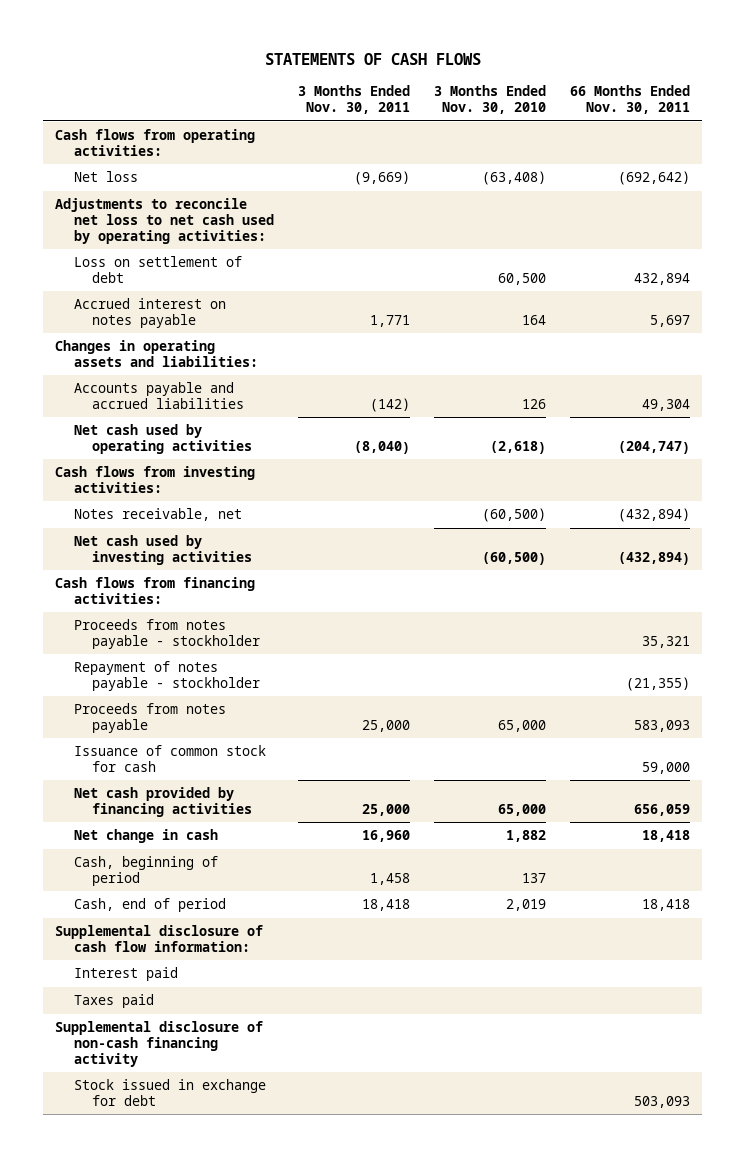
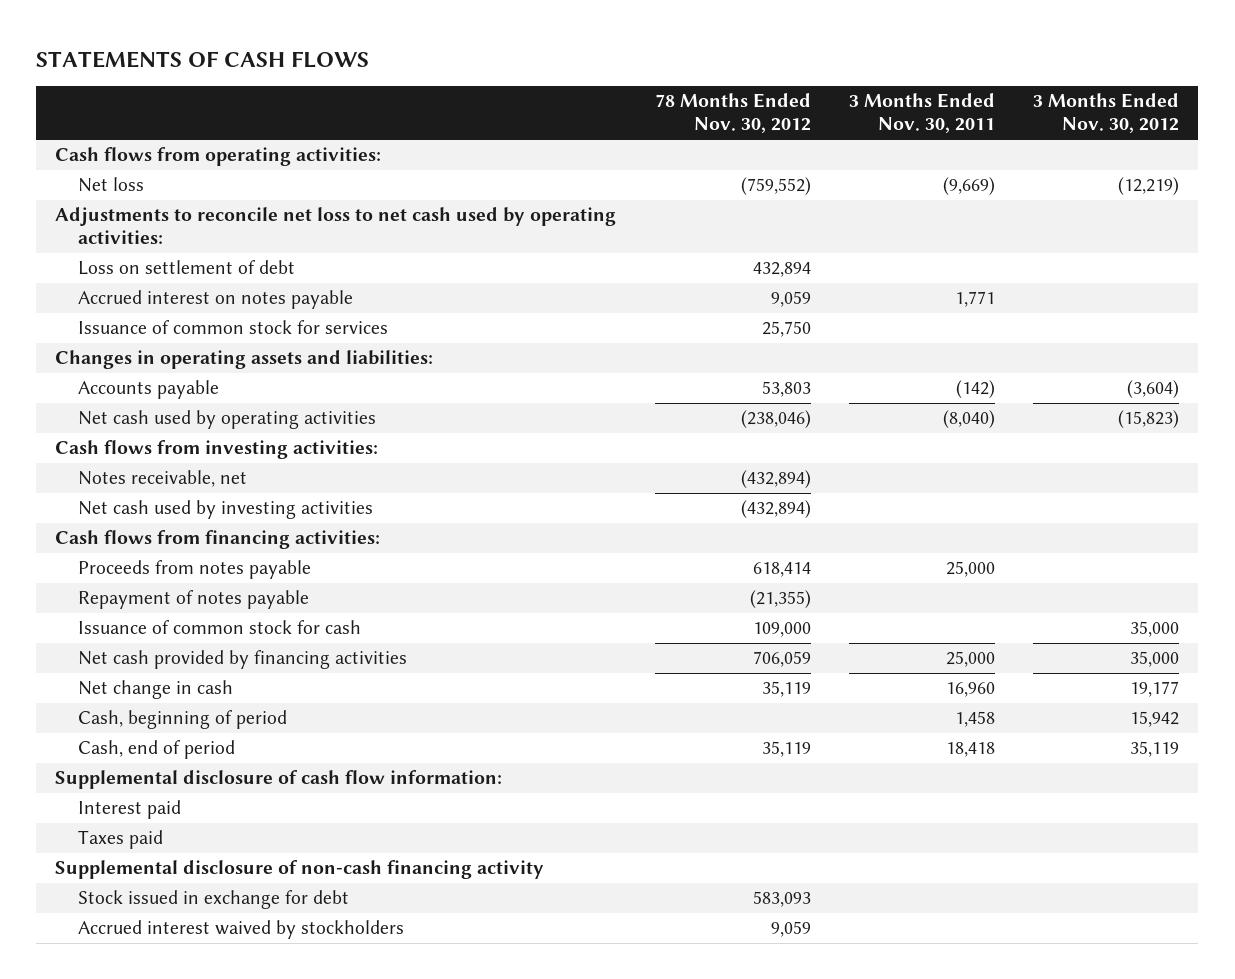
[433,85,546,115] 3 Months Ended Nov. 30, 2010 -> none
[569,85,690,115] 66 Months Ended Nov. 30, 2011 -> none
none -> [654,93,811,134] 78 Months Ended Nov. 30, 2012
none -> [1033,93,1180,134] 3 Months Ended Nov. 30, 2012
none -> [77,320,388,335] Issuance of common stock for services
[73,382,244,410] Accounts payable and accrued liabilities -> [77,380,219,400] Accounts payable
[73,619,260,650] Proceeds from notes payable - stockholder -> none
[73,661,260,692] Repayment of notes payable - stockholder -> none
none -> [77,590,309,610] Repayment of notes payable
none -> [77,920,404,940] Accrued interest waived by stockholders

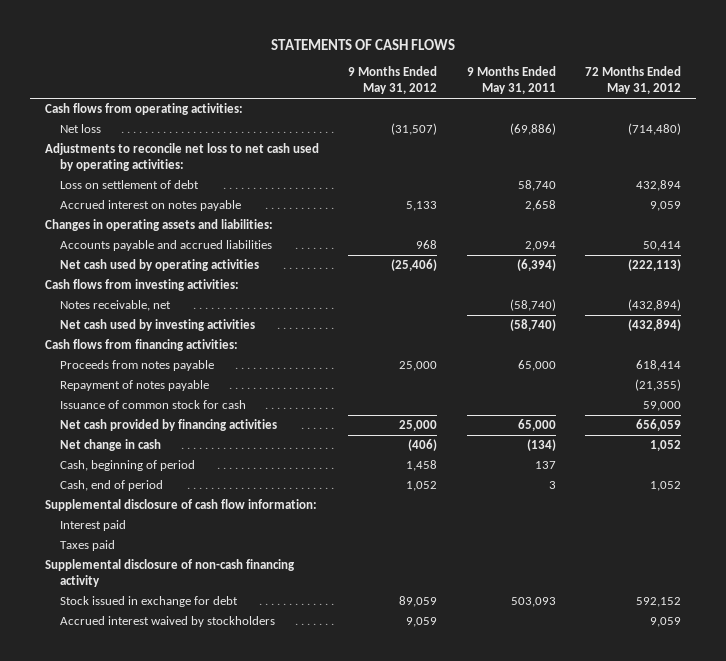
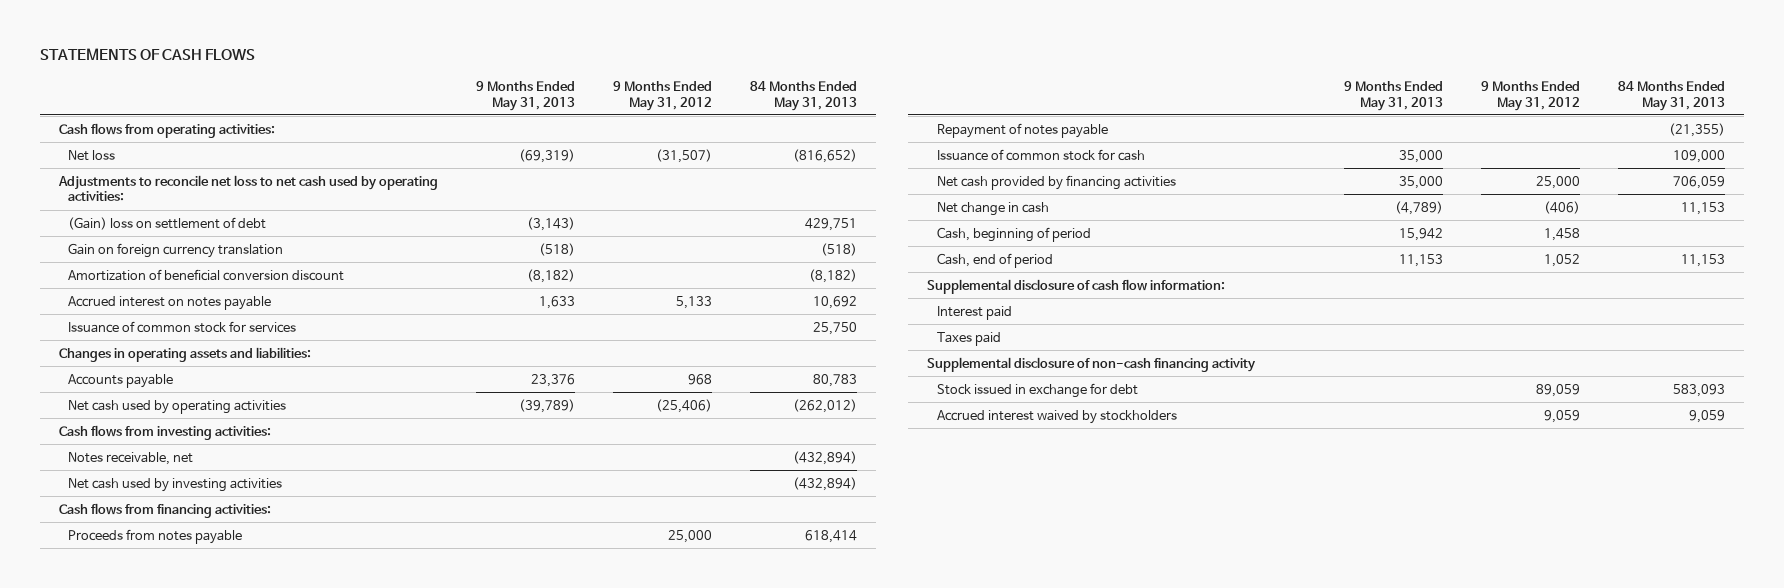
[466,66,556,95] 9 Months Ended May 31, 2011 -> none
[584,66,681,95] 72 Months Ended May 31, 2012 -> none
none -> [475,80,575,111] 9 Months Ended May 31, 2013
none -> [749,80,857,111] 84 Months Ended May 31, 2013
[60,180,200,190] Loss on settlement of debt -> [68,216,267,230] (Gain) loss on settlement of debt
none -> [68,242,284,258] Gain on foreign currency translation
none -> [68,268,345,281] Amortization of beneficial conversion discount
none -> [68,320,297,333] Issuance of common stock for services
[60,240,273,252] Accounts payable and accrued liabilities -> [68,373,174,388] Accounts payable

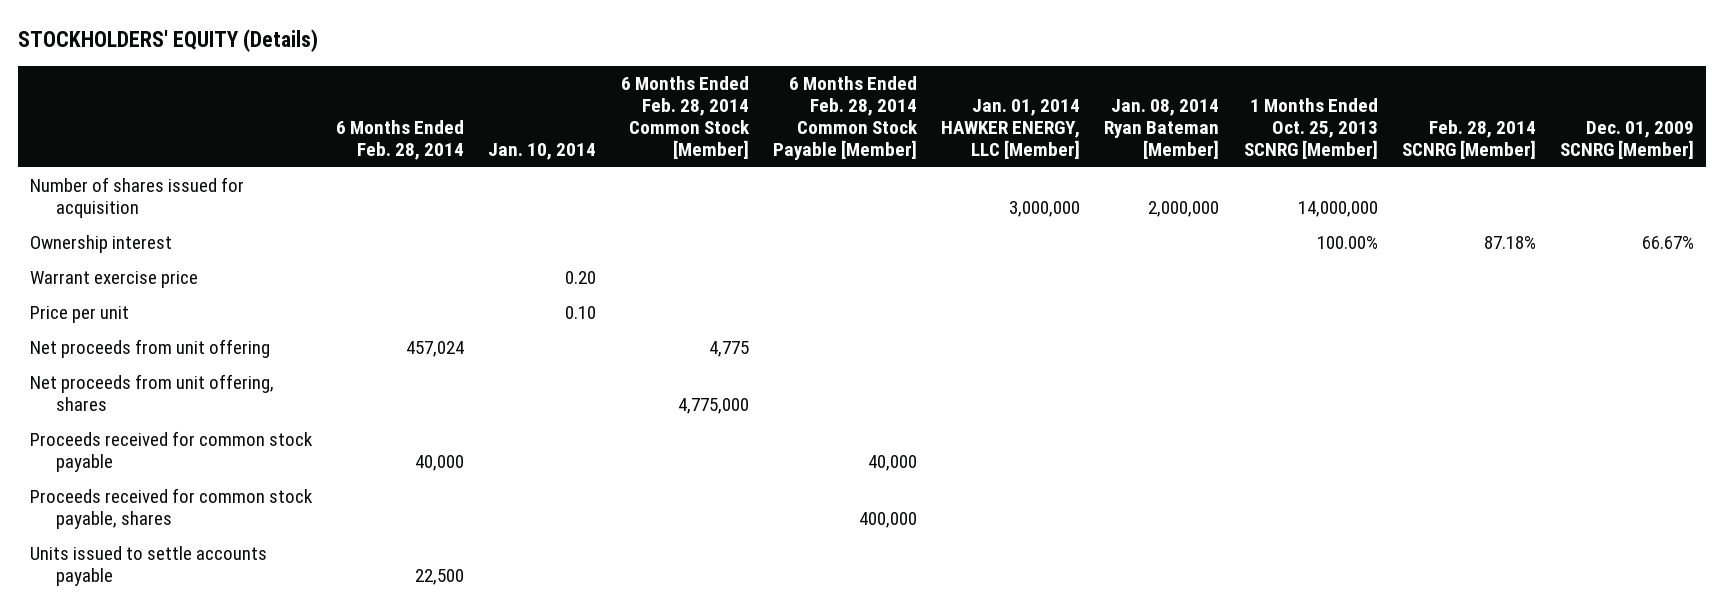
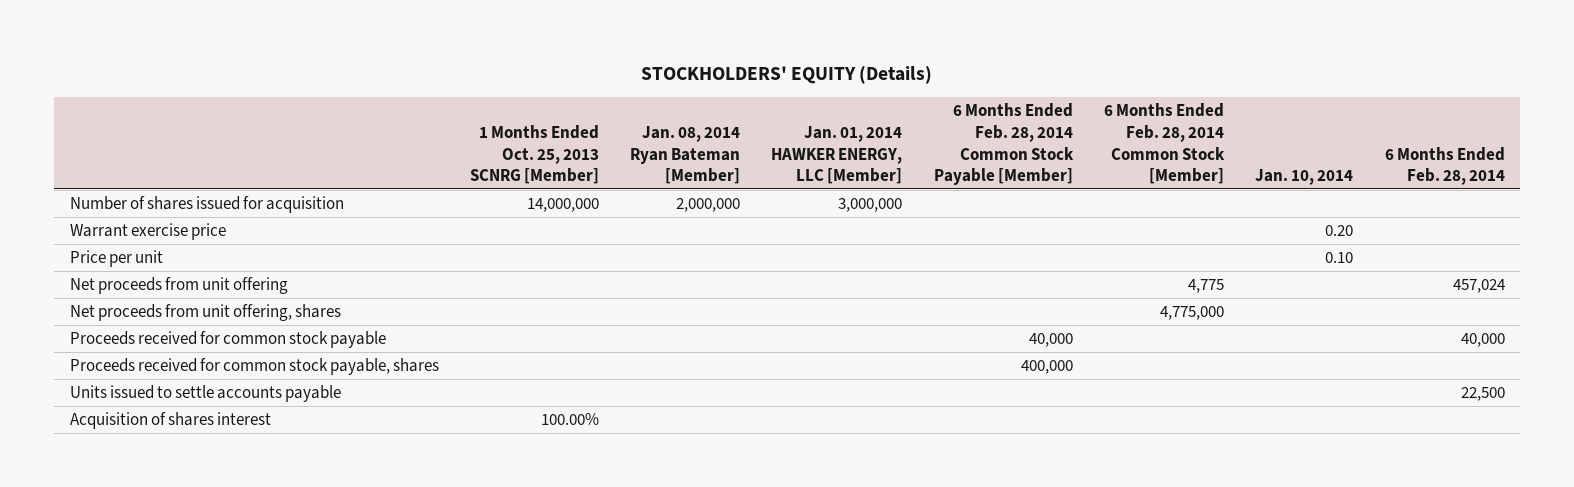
[1401,120,1536,160] Feb. 28, 2014 SCNRG [Member] -> none
[1559,121,1694,160] Dec. 01, 2009 SCNRG [Member] -> none
[29,235,172,254] Ownership interest -> none
none -> [69,411,271,429] Acquisition of shares interest

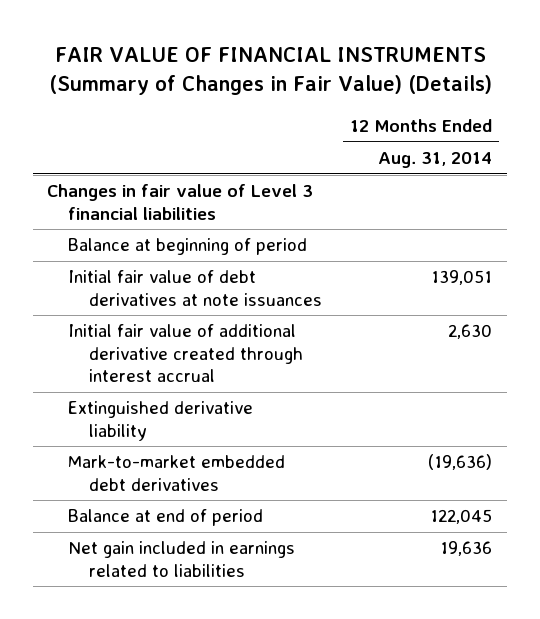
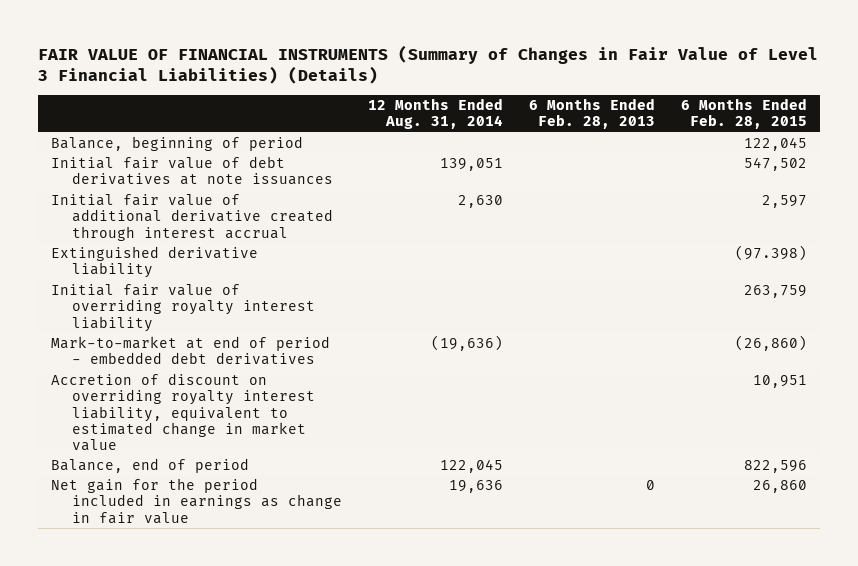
[48,47,492,95] FAIR VALUE OF FINANCIAL INSTRUMENTS (Summary of Changes in Fair Value) (Details) -> [38,44,819,85] FAIR VALUE OF FINANCIAL INSTRUMENTS (Summary of Changes in Fair Value of Level 3 Financial Liabilities) (Details)
none -> [528,98,655,130] 6 Months Ended Feb. 28, 2013
none -> [680,98,807,130] 6 Months Ended Feb. 28, 2015
[47,184,314,220] Changes in fair value of Level 3 financial liabilities -> none
[68,238,308,256] Balance at beginning of period -> [51,135,304,151] Balance, beginning of period
none -> [51,283,316,332] Initial fair value of overriding royalty interest liability
[68,455,286,491] Mark-to-market embedded debt derivatives -> [51,335,331,366] Mark-to-market at end of period - embedded debt derivatives
none -> [51,372,316,452] Accretion of discount on overriding royalty interest liability, equivalent to estimated change in market value
[68,509,264,527] Balance at end of period -> [51,457,250,473] Balance, end of period
[68,541,296,577] Net gain included in earnings related to liabilities -> [51,477,343,524] Net gain for the period included in earnings as change in fair value

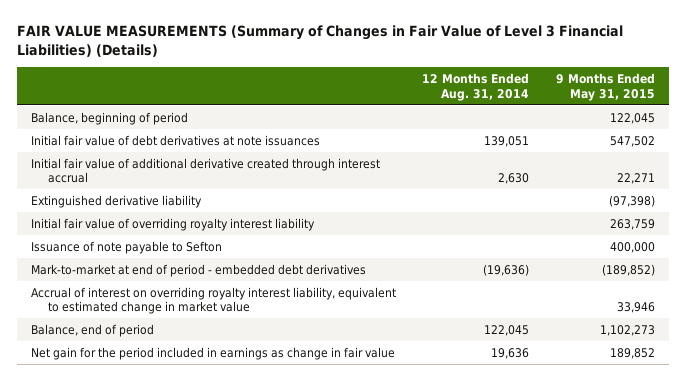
[38,44,819,85] FAIR VALUE OF FINANCIAL INSTRUMENTS (Summary of Changes in Fair Value of Level 3 Financial Liabilities) (Details) -> [17,25,624,57] FAIR VALUE MEASUREMENTS (Summary of Changes in Fair Value of Level 3 Financial Liabilities) (Details)
[528,98,655,130] 6 Months Ended Feb. 28, 2013 -> none
[680,98,807,130] 6 Months Ended Feb. 28, 2015 -> none
none -> [556,72,656,101] 9 Months Ended May 31, 2015
none -> [30,240,222,254] Issuance of note payable to Sefton
[51,372,316,452] Accretion of discount on overriding royalty interest liability, equivalent to estimated change in market value -> [30,286,396,315] Accrual of interest on overriding royalty interest liability, equivalent to estimated change in market value

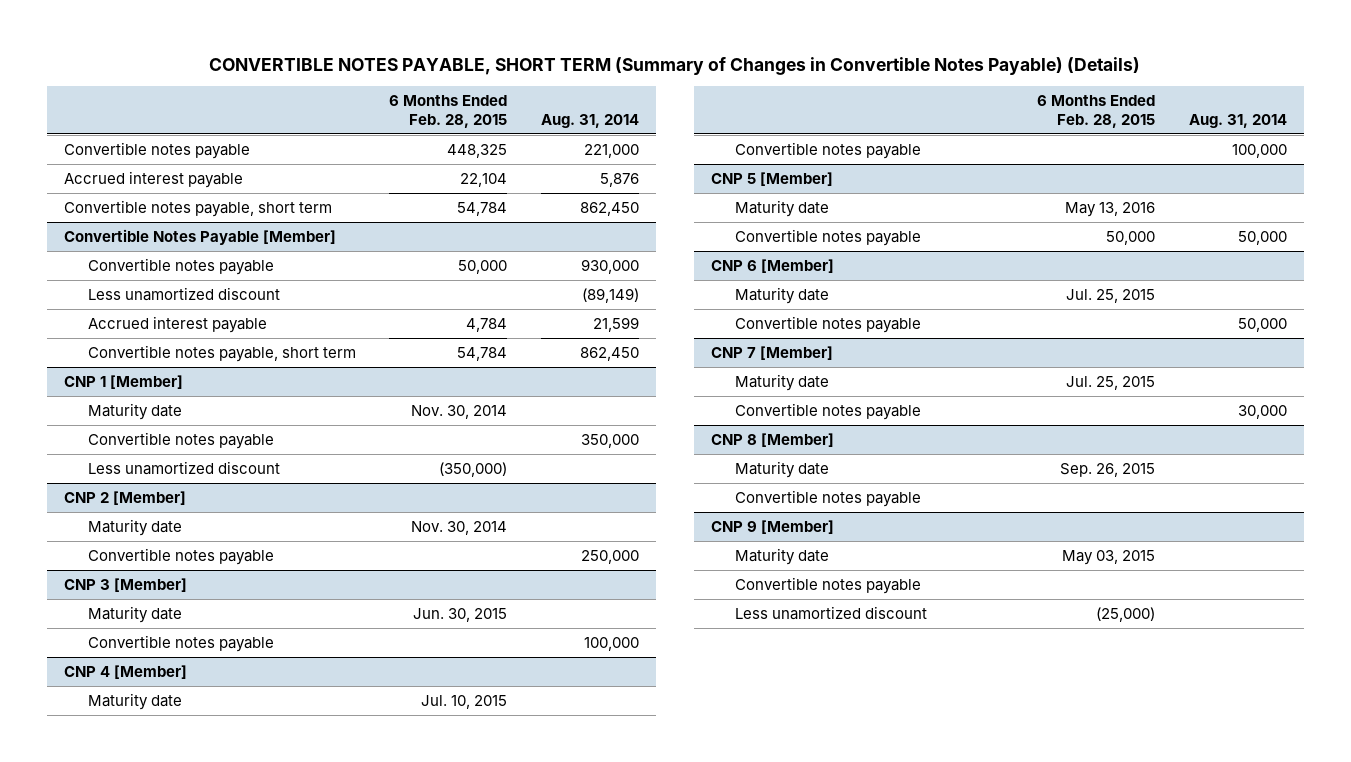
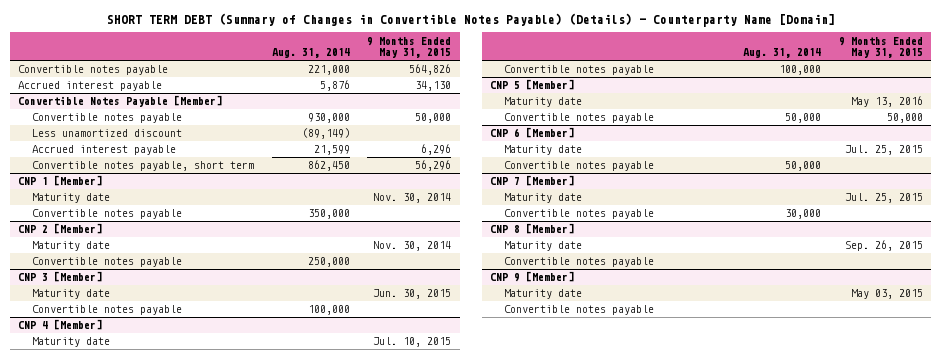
[209,56,1141,75] CONVERTIBLE NOTES PAYABLE, SHORT TERM (Summary of Changes in Convertible Notes Payable) (Details) -> [106,12,835,27] SHORT TERM DEBT (Summary of Changes in Convertible Notes Payable) (Details) - Counterparty Name [Domain]
[389,95,508,128] 6 Months Ended Feb. 28, 2015 -> none
none -> [366,36,451,59] 9 Months Ended May 31, 2015
[63,200,332,218] Convertible notes payable, short term -> none
[87,461,280,476] Less unamortized discount -> none
[734,606,927,621] Less unamortized discount -> none

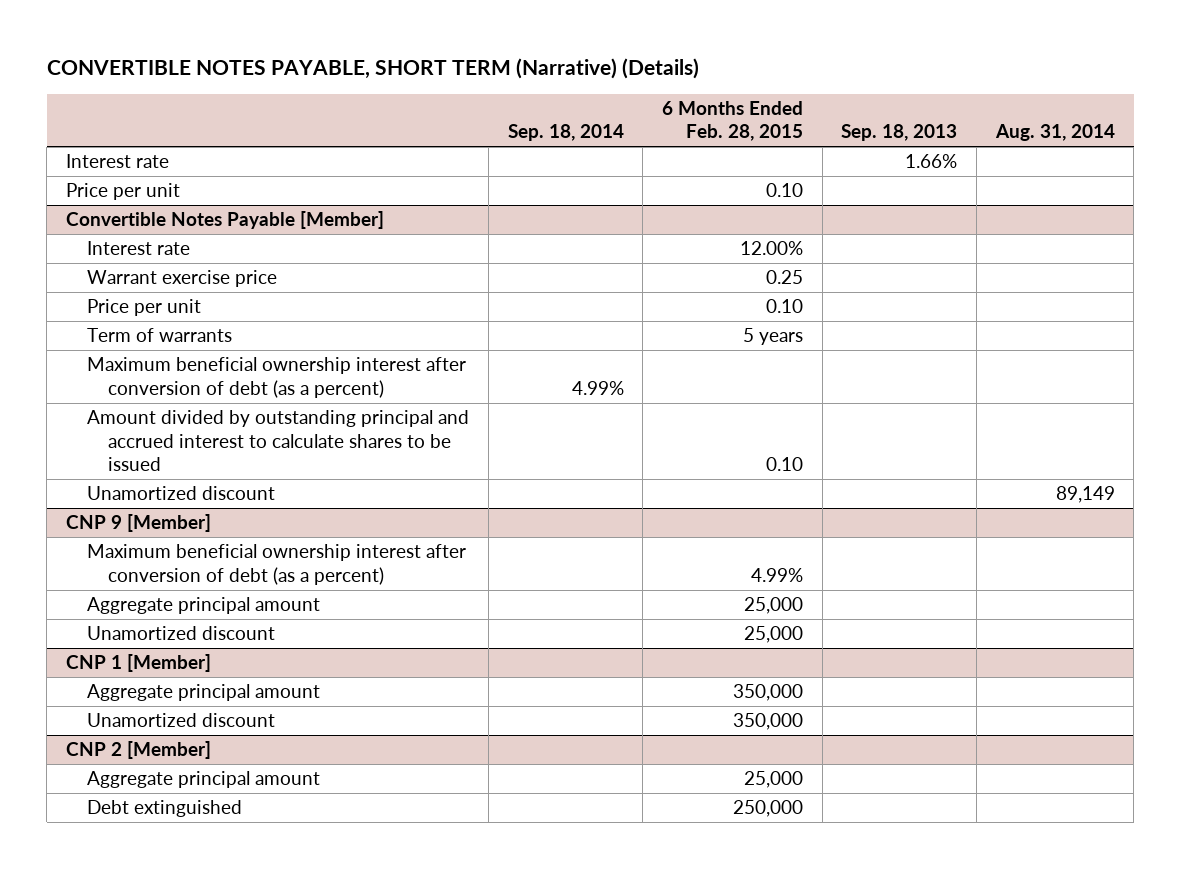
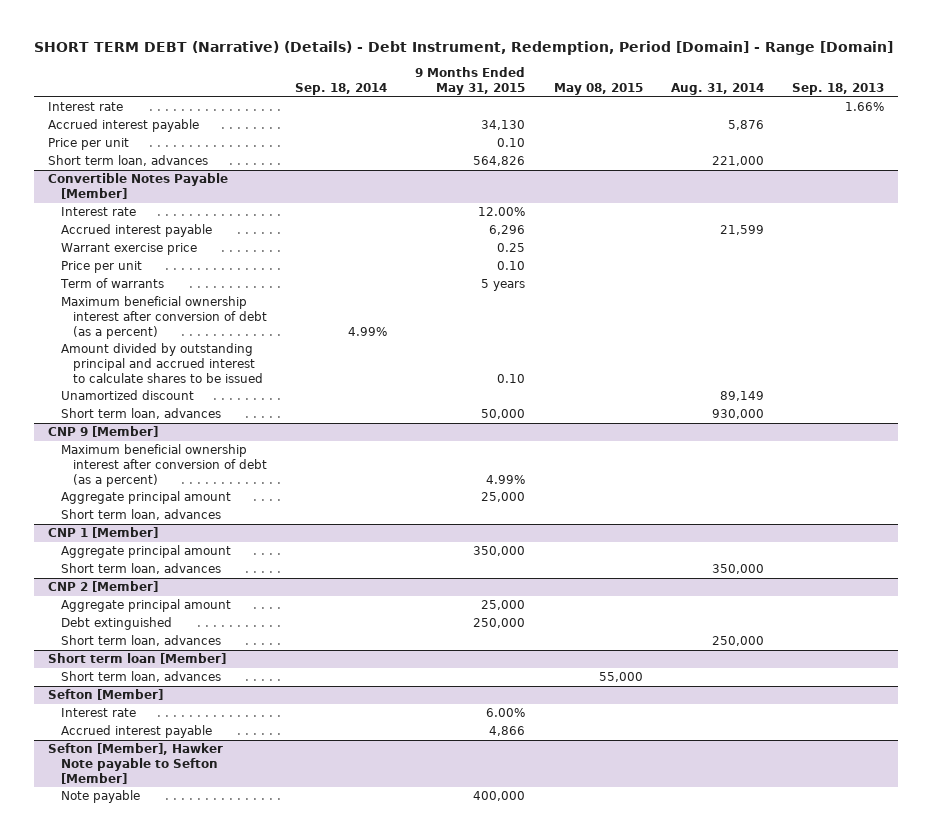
[46,58,699,80] CONVERTIBLE NOTES PAYABLE, SHORT TERM (Narrative) (Details) -> [34,41,894,56] SHORT TERM DEBT (Narrative) (Details) - Debt Instrument, Redemption, Period [Domain] - Range [Domain]
[661,100,803,142] 6 Months Ended Feb. 28, 2015 -> none
none -> [415,67,526,95] 9 Months Ended May 31, 2015
none -> [553,82,643,95] May 08, 2015
none -> [48,119,200,133] Accrued interest payable
none -> [48,155,209,167] Short term loan, advances
none -> [60,224,212,238] Accrued interest payable
none -> [60,408,221,420] Short term loan, advances
[87,626,276,641] Unamortized discount -> none
none -> [60,509,221,521] Short term loan, advances
[87,713,276,728] Unamortized discount -> none
none -> [60,563,221,575] Short term loan, advances
none -> [60,635,221,647] Short term loan, advances
none -> [48,653,227,665] Short term loan [Member]
none -> [60,671,221,683] Short term loan, advances
none -> [48,689,164,701] Sefton [Member]
none -> [60,708,136,718] Interest rate
none -> [60,725,212,739] Accrued interest payable
none -> [48,743,224,784] Sefton [Member], Hawker Note payable to Sefton [Member]
none -> [60,790,140,804] Note payable

